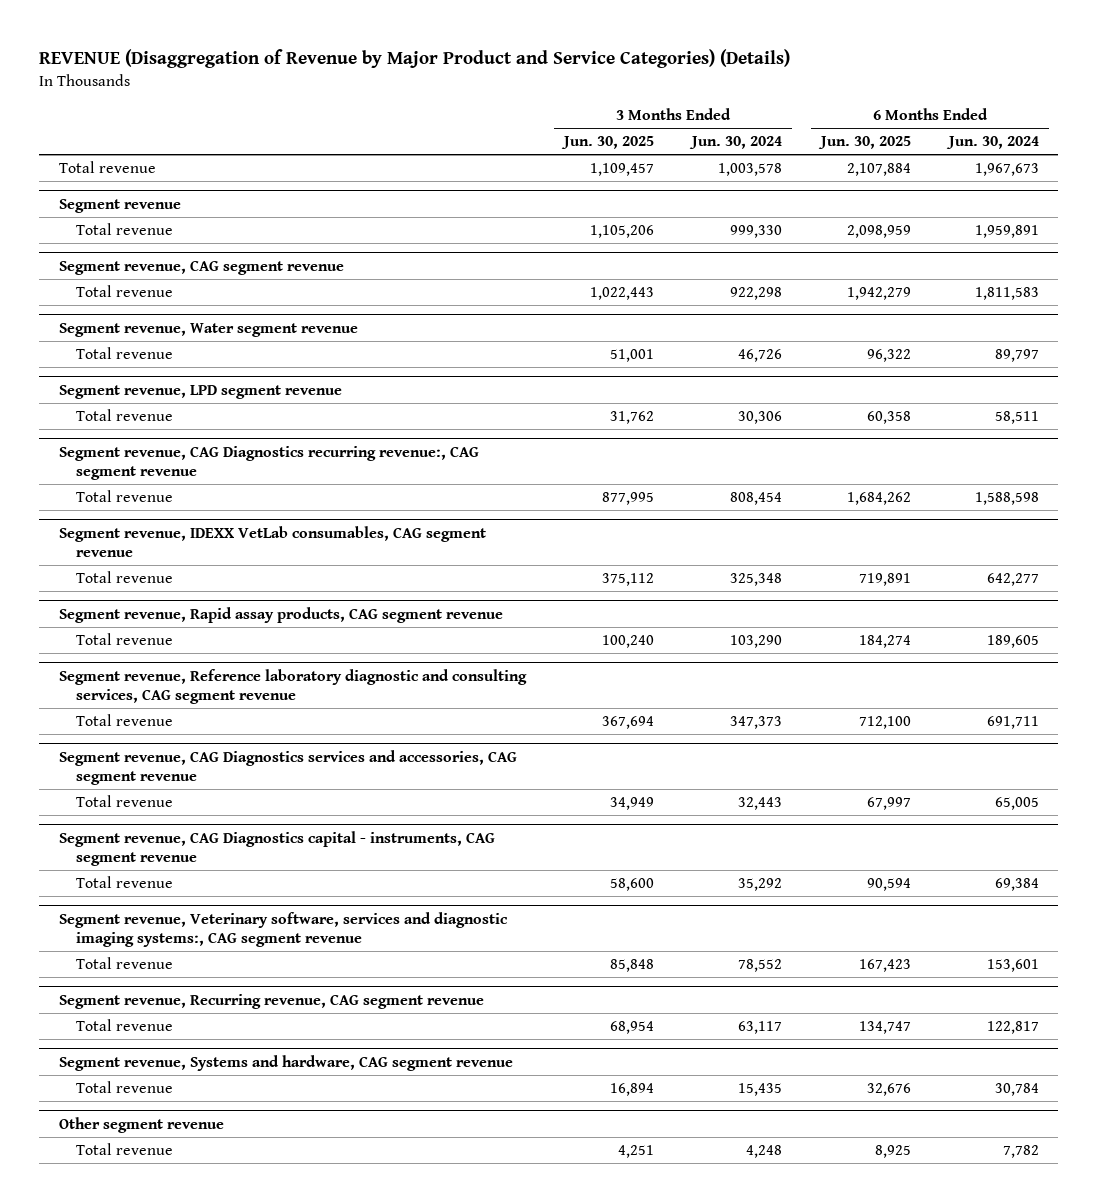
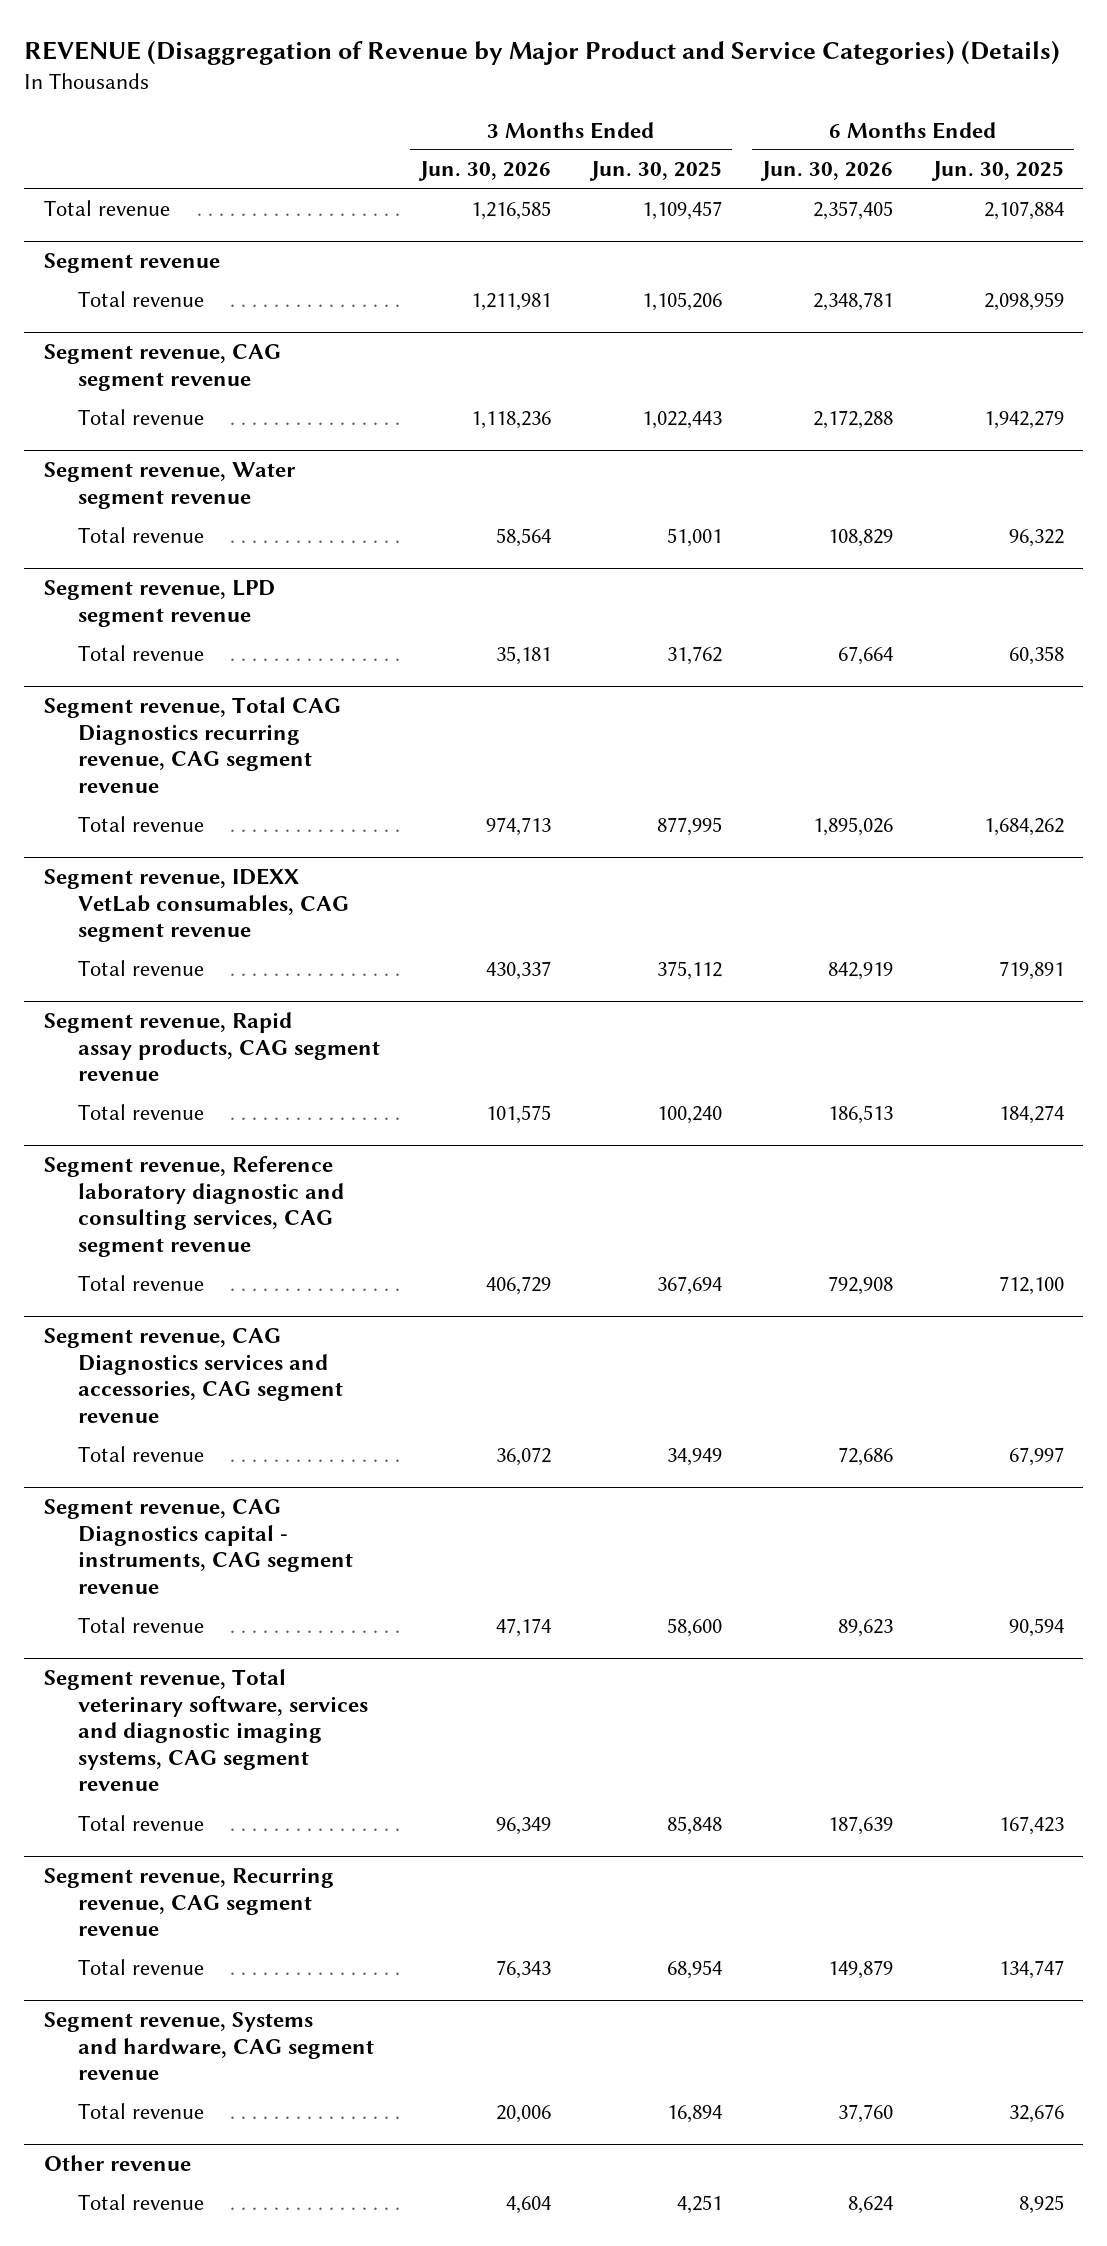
[689,136,783,150] Jun. 30, 2024 -> none
[946,136,1040,150] Jun. 30, 2024 -> none
none -> [418,161,552,182] Jun. 30, 2026
none -> [759,161,893,182] Jun. 30, 2026
[58,445,479,481] Segment revenue, CAG Diagnostics recurring revenue:, CAG segment revenue -> [43,696,341,793] Segment revenue, Total CAG Diagnostics recurring revenue, CAG segment revenue
[58,911,508,948] Segment revenue, Veterinary software, services and diagnostic imaging systems:, CAG segment revenue -> [43,1668,369,1792] Segment revenue, Total veterinary software, services and diagnostic imaging systems, CAG segment revenue
[58,1116,224,1133] Other segment revenue -> [43,2154,191,2171] Other revenue

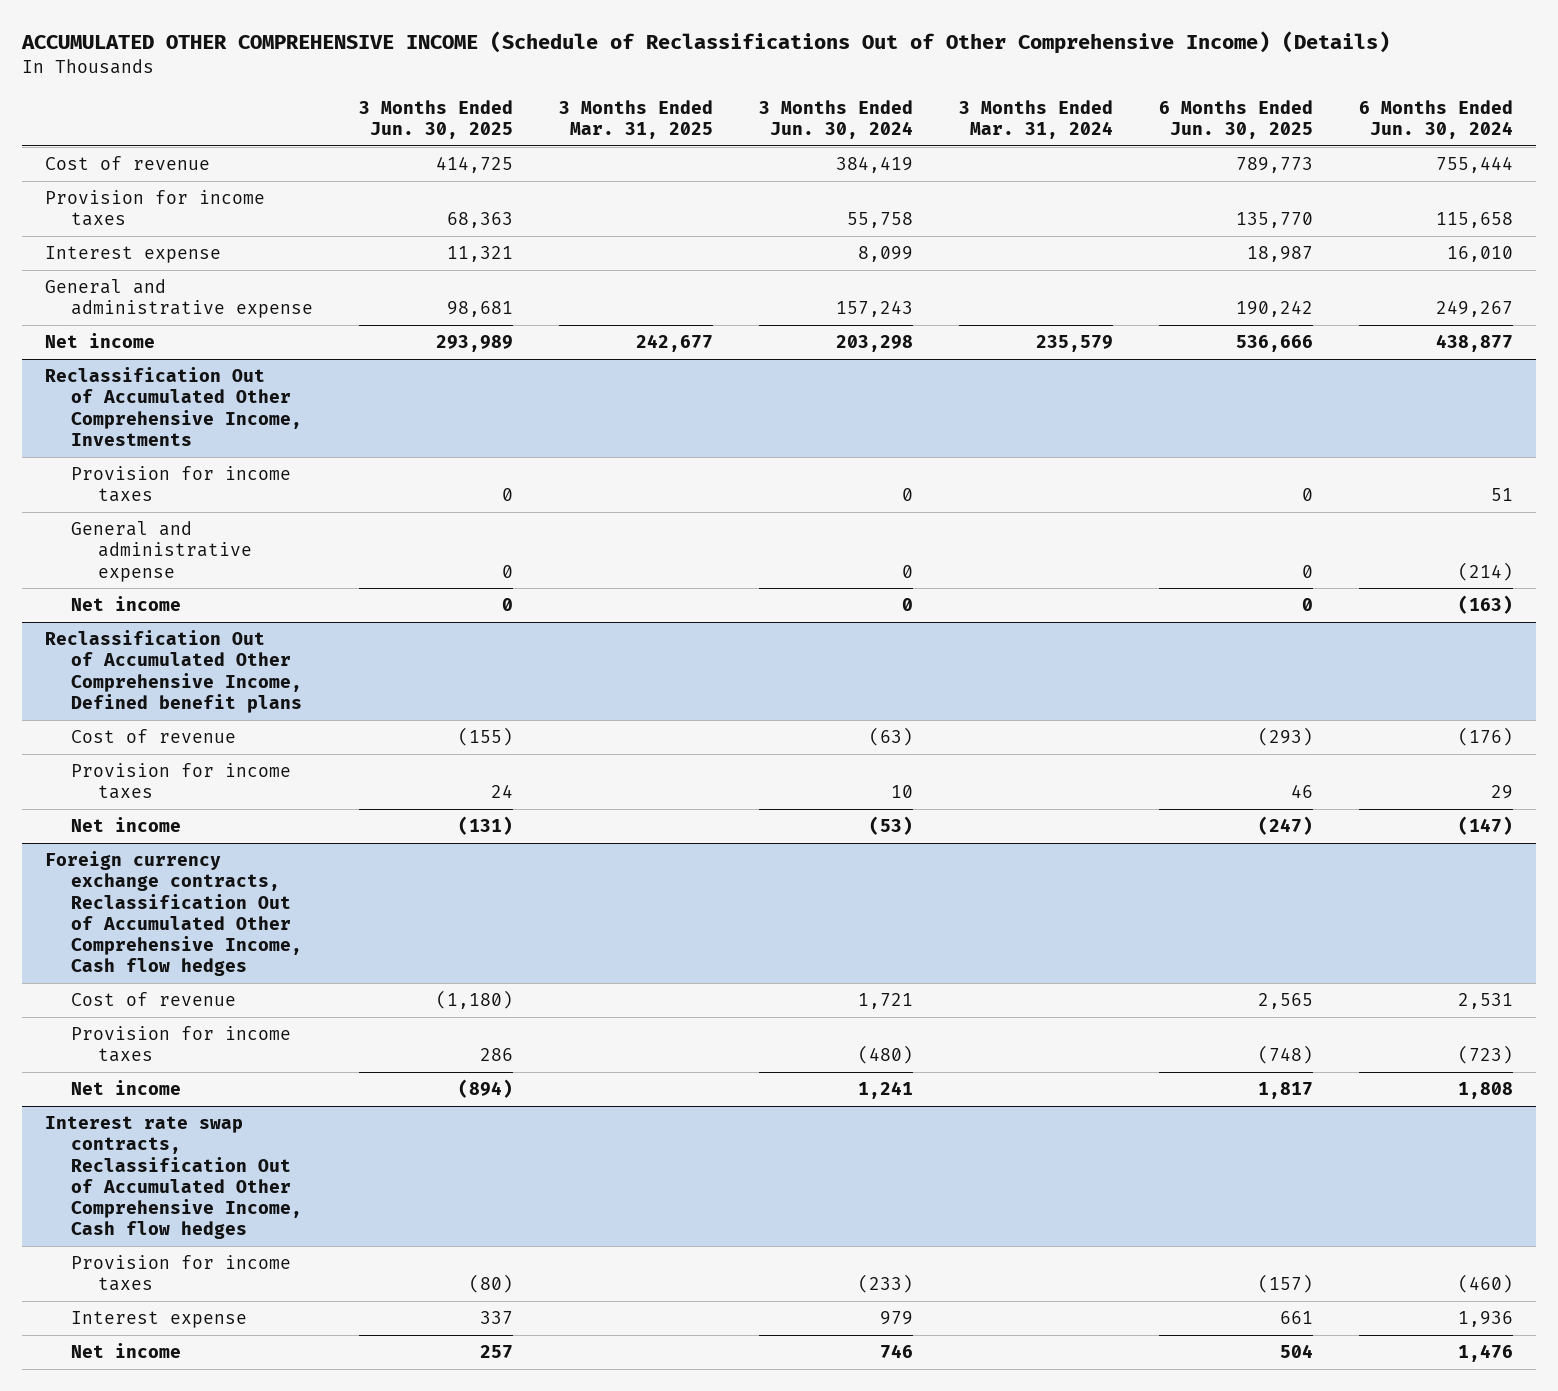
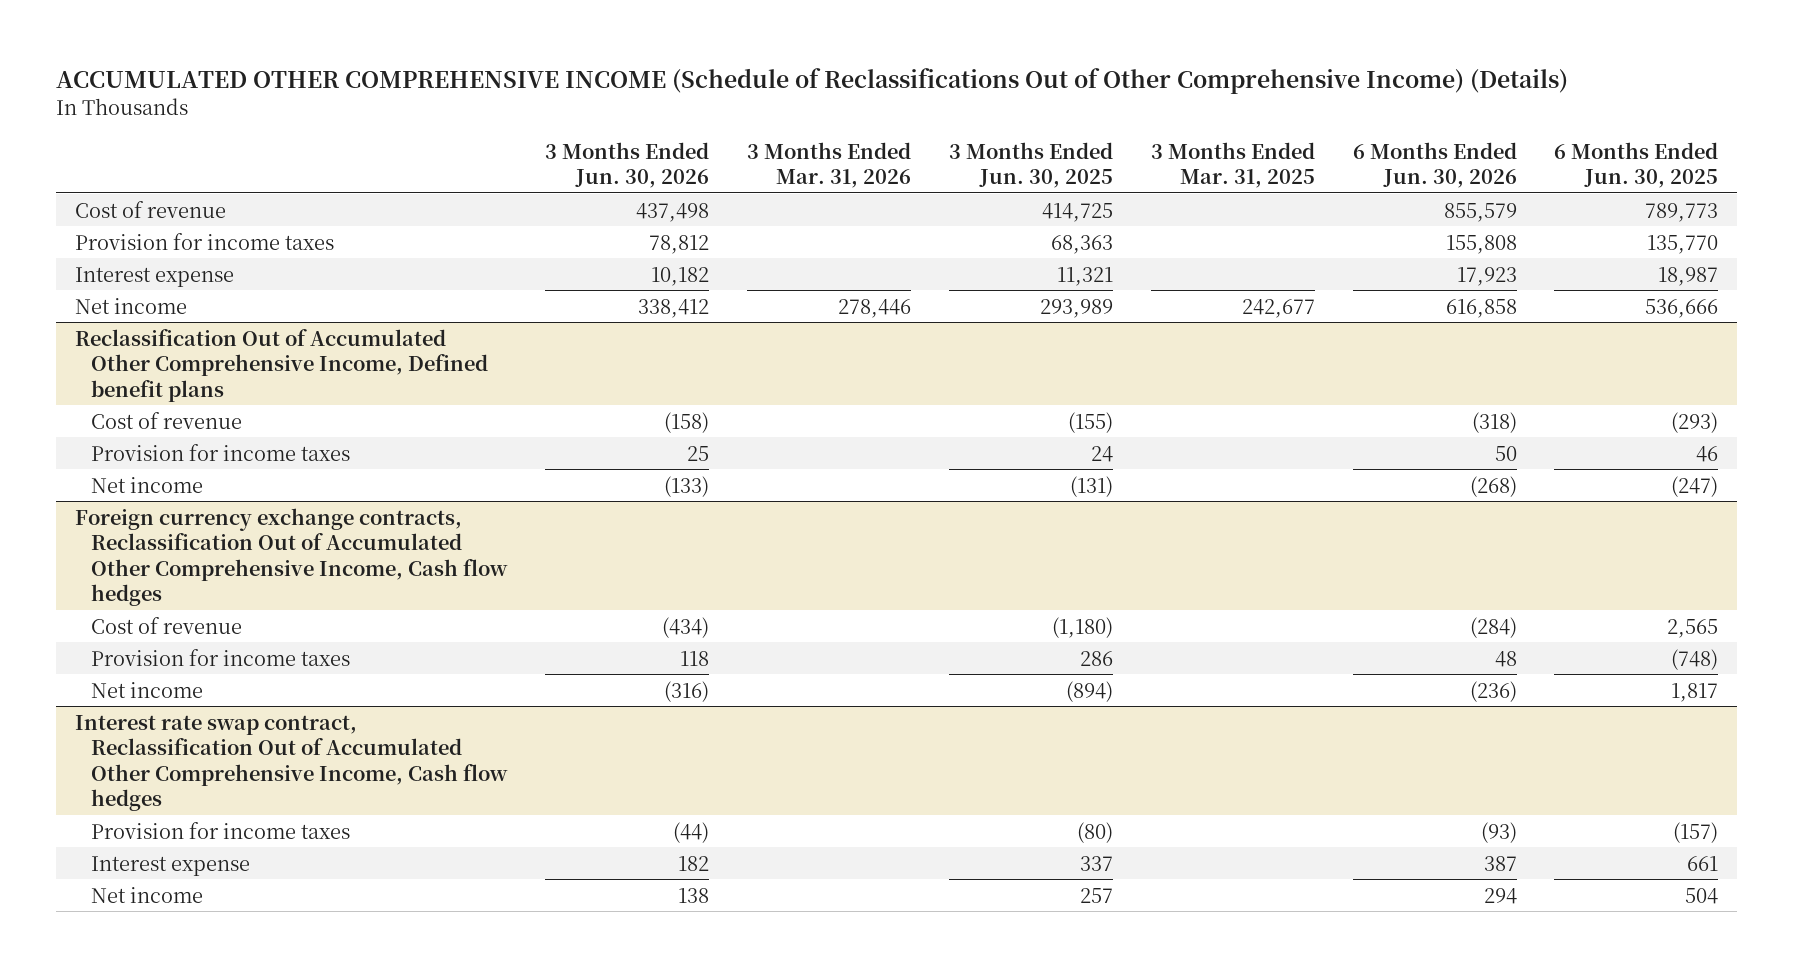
[759,99,914,140] 3 Months Ended Jun. 30, 2024 -> none
[959,99,1114,140] 3 Months Ended Mar. 31, 2024 -> none
[1359,99,1514,140] 6 Months Ended Jun. 30, 2024 -> none
none -> [544,141,709,189] 3 Months Ended Jun. 30, 2026
none -> [746,141,911,189] 3 Months Ended Mar. 31, 2026
none -> [1352,141,1517,189] 6 Months Ended Jun. 30, 2026
[45,279,314,319] General and administrative expense -> none
[45,367,303,446] Reclassification Out of Accumulated Other Comprehensive Income, Investments -> none
[71,466,292,503] Provision for income taxes -> none
[71,521,252,582] General and administrative expense -> none
[71,596,182,612] Net income -> none
[45,1116,303,1240] Interest rate swap contracts, Reclassification Out of Accumulated Other Comprehensive Income, Cash flow hedges -> [75,714,508,812] Interest rate swap contract, Reclassification Out of Accumulated Other Comprehensive Income, Cash flow hedges

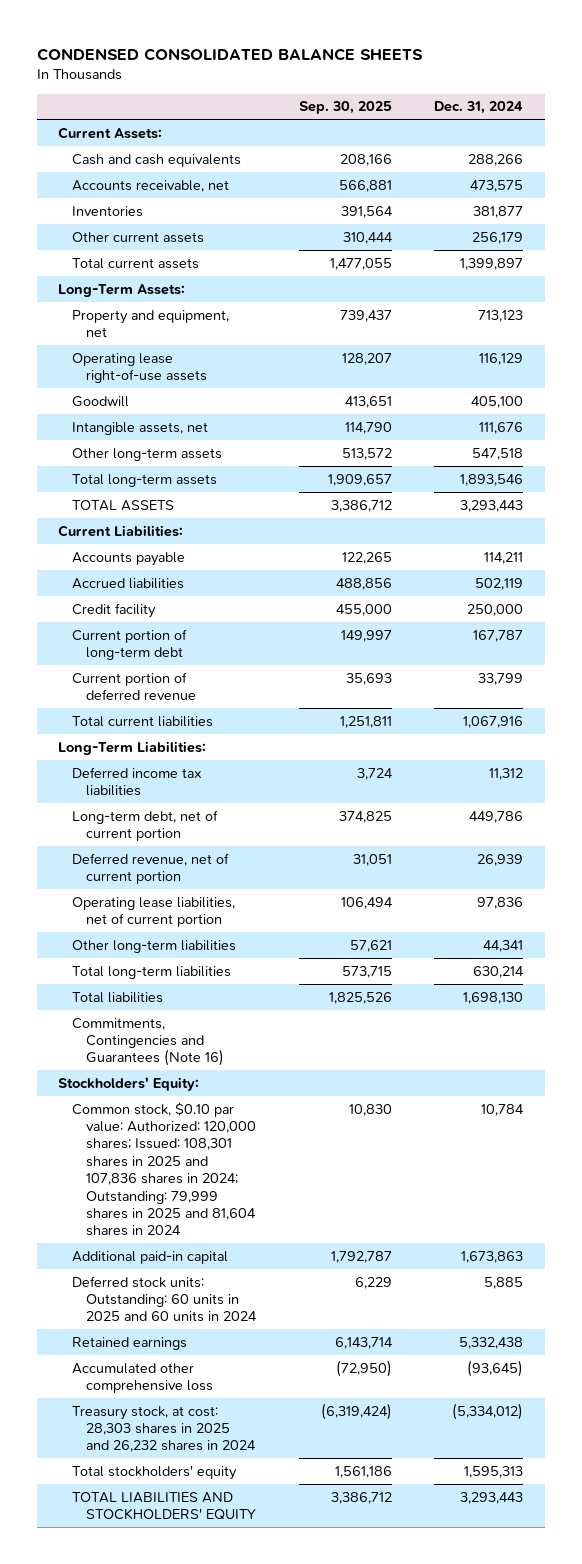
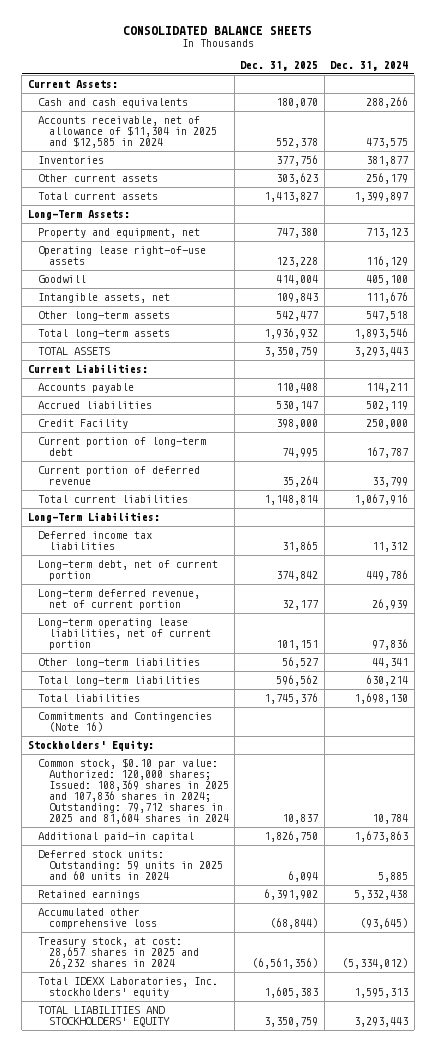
[37,47,424,61] CONDENSED CONSOLIDATED BALANCE SHEETS -> [122,26,312,36] CONSOLIDATED BALANCE SHEETS
[298,101,392,115] Sep. 30, 2025 -> none
none -> [240,61,319,72] Dec. 31, 2025
[72,179,230,192] Accounts receivable, net -> [38,116,217,149] Accounts receivable, net of allowance of $11,304 in 2025 and $12,585 in 2024
[72,602,157,618] Credit facility -> [38,419,129,430] Credit Facility
[72,852,230,885] Deferred revenue, net of current portion -> [38,589,201,611] Long-term deferred revenue, net of current portion
[72,896,236,928] Operating lease liabilities, net of current portion -> [38,618,211,651] Long-term operating lease liabilities, net of current portion
[72,1017,225,1067] Commitments, Contingencies and Guarantees (Note 16) -> [38,712,213,733] Commitments and Contingencies (Note 16)
[72,1101,257,1237] Common stock, $0.10 par value: Authorized: 120,000 shares; Issued: 108,301 shares in 2025 and 107,836 shares in 2024; Outstanding: 79,999 shares in 2025 and 81,604 shares in 2024 -> [38,758,229,825] Common stock, $0.10 par value: Authorized: 120,000 shares; Issued: 108,369 shares in 2025 and 107,836 shares in 2024; Outstanding: 79,712 shares in 2025 and 81,604 shares in 2024
[72,1275,258,1323] Deferred stock units: Outstanding: 60 units in 2025 and 60 units in 2024 -> [38,850,223,881] Deferred stock units: Outstanding: 59 units in 2025 and 60 units in 2024
[72,1405,257,1453] Treasury stock, at cost: 28,303 shares in 2025 and 26,232 shares in 2024 -> [38,937,199,970] Treasury stock, at cost: 28,657 shares in 2025 and 26,232 shares in 2024
[72,1464,238,1480] Total stockholders' equity -> [38,977,219,999] Total IDEXX Laboratories, Inc. stockholders' equity

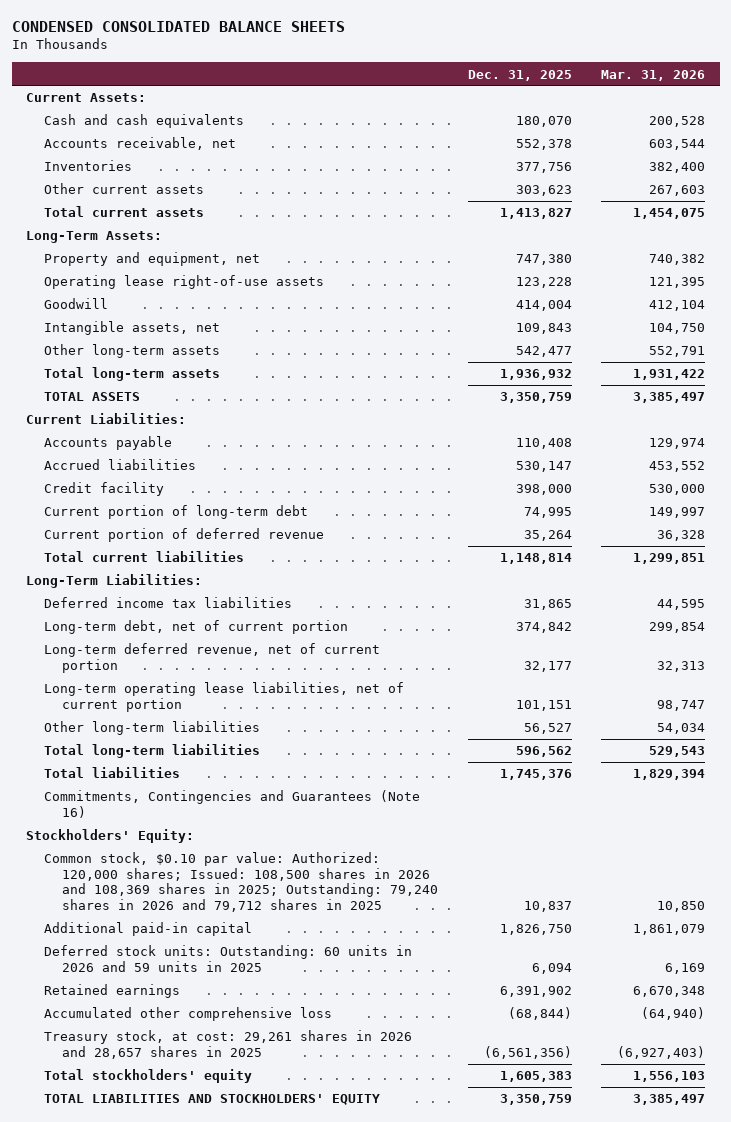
[122,26,312,36] CONSOLIDATED BALANCE SHEETS -> [11,20,345,32] CONDENSED CONSOLIDATED BALANCE SHEETS
[330,61,409,72] Dec. 31, 2024 -> none
none -> [601,69,706,81] Mar. 31, 2026
[38,116,217,149] Accounts receivable, net of allowance of $11,304 in 2025 and $12,585 in 2024 -> [44,137,237,151] Accounts receivable, net
[38,419,129,430] Credit Facility -> [44,482,165,497] Credit facility
[38,712,213,733] Commitments and Contingencies (Note 16) -> [44,790,421,818] Commitments, Contingencies and Guarantees (Note 16)
[38,758,229,825] Common stock, $0.10 par value: Authorized: 120,000 shares; Issued: 108,369 shares in 2025 and 107,836 shares in 2024; Outstanding: 79,712 shares in 2025 and 81,604 shares in 2024 -> [44,852,439,912] Common stock, $0.10 par value: Authorized: 120,000 shares; Issued: 108,500 shares in 2026 and 108,369 shares in 2025; Outstanding: 79,240 shares in 2026 and 79,712 shares in 2025
[38,850,223,881] Deferred stock units: Outstanding: 59 units in 2025 and 60 units in 2024 -> [44,945,413,972] Deferred stock units: Outstanding: 60 units in 2026 and 59 units in 2025
[38,937,199,970] Treasury stock, at cost: 28,657 shares in 2025 and 26,232 shares in 2024 -> [44,1030,413,1059] Treasury stock, at cost: 29,261 shares in 2026 and 28,657 shares in 2025
[38,977,219,999] Total IDEXX Laboratories, Inc. stockholders' equity -> [44,1069,253,1084] Total stockholders' equity

